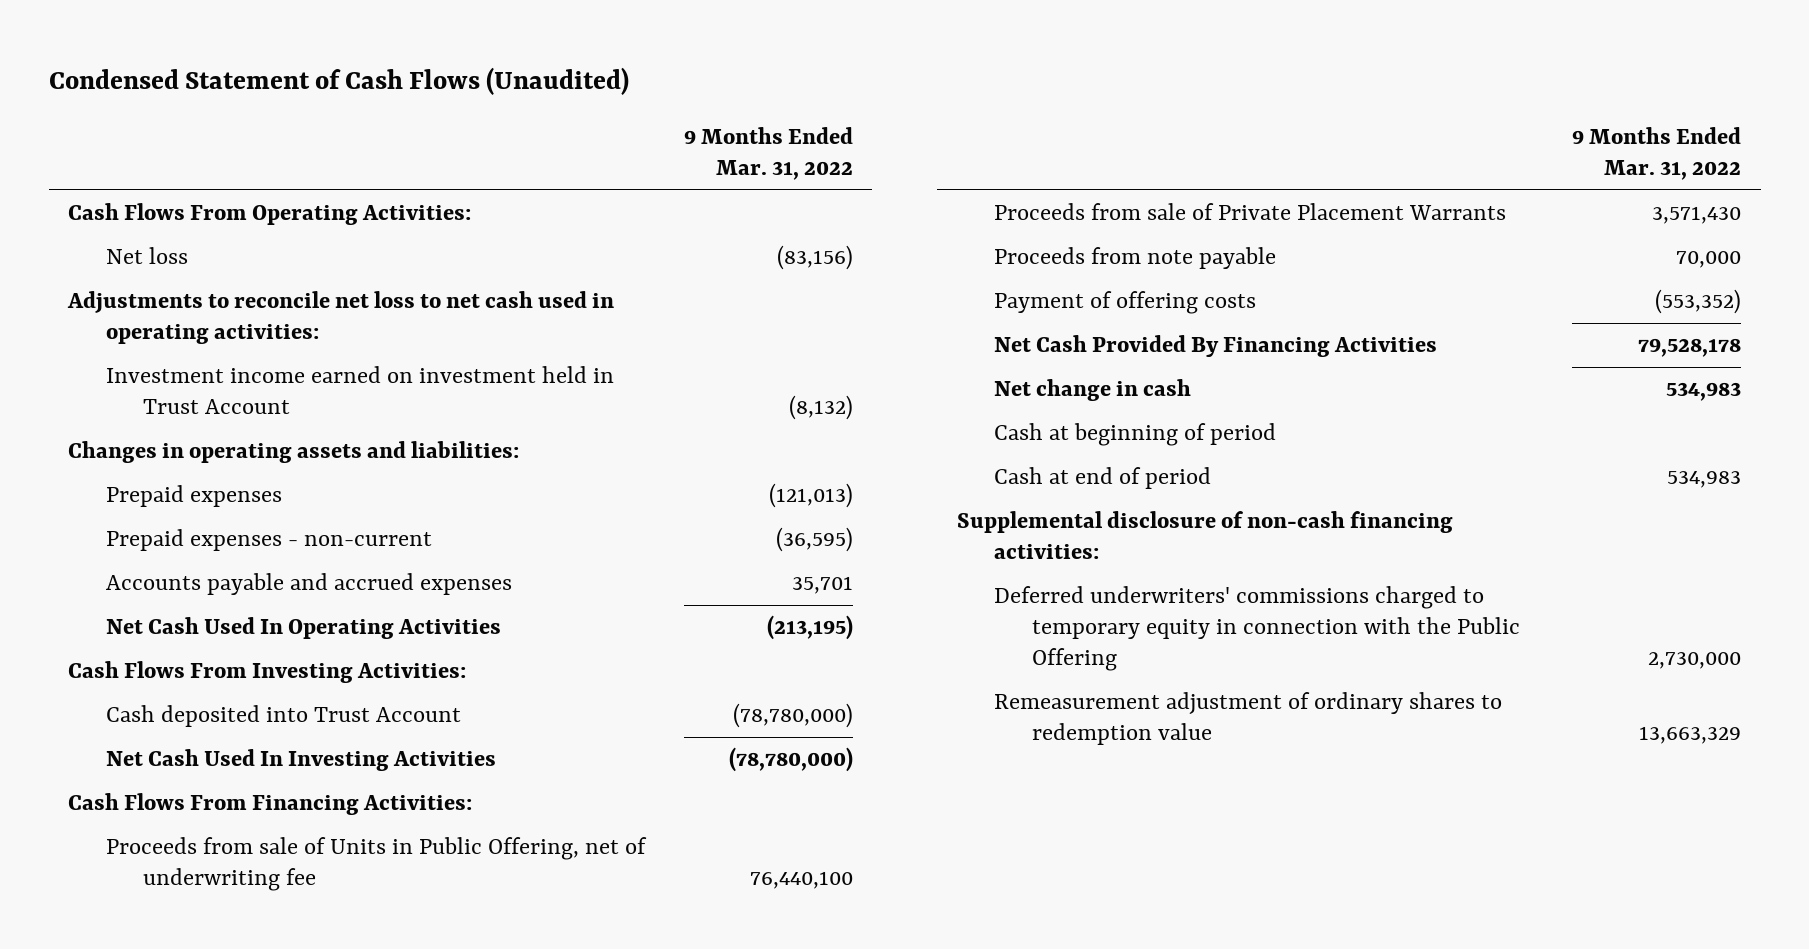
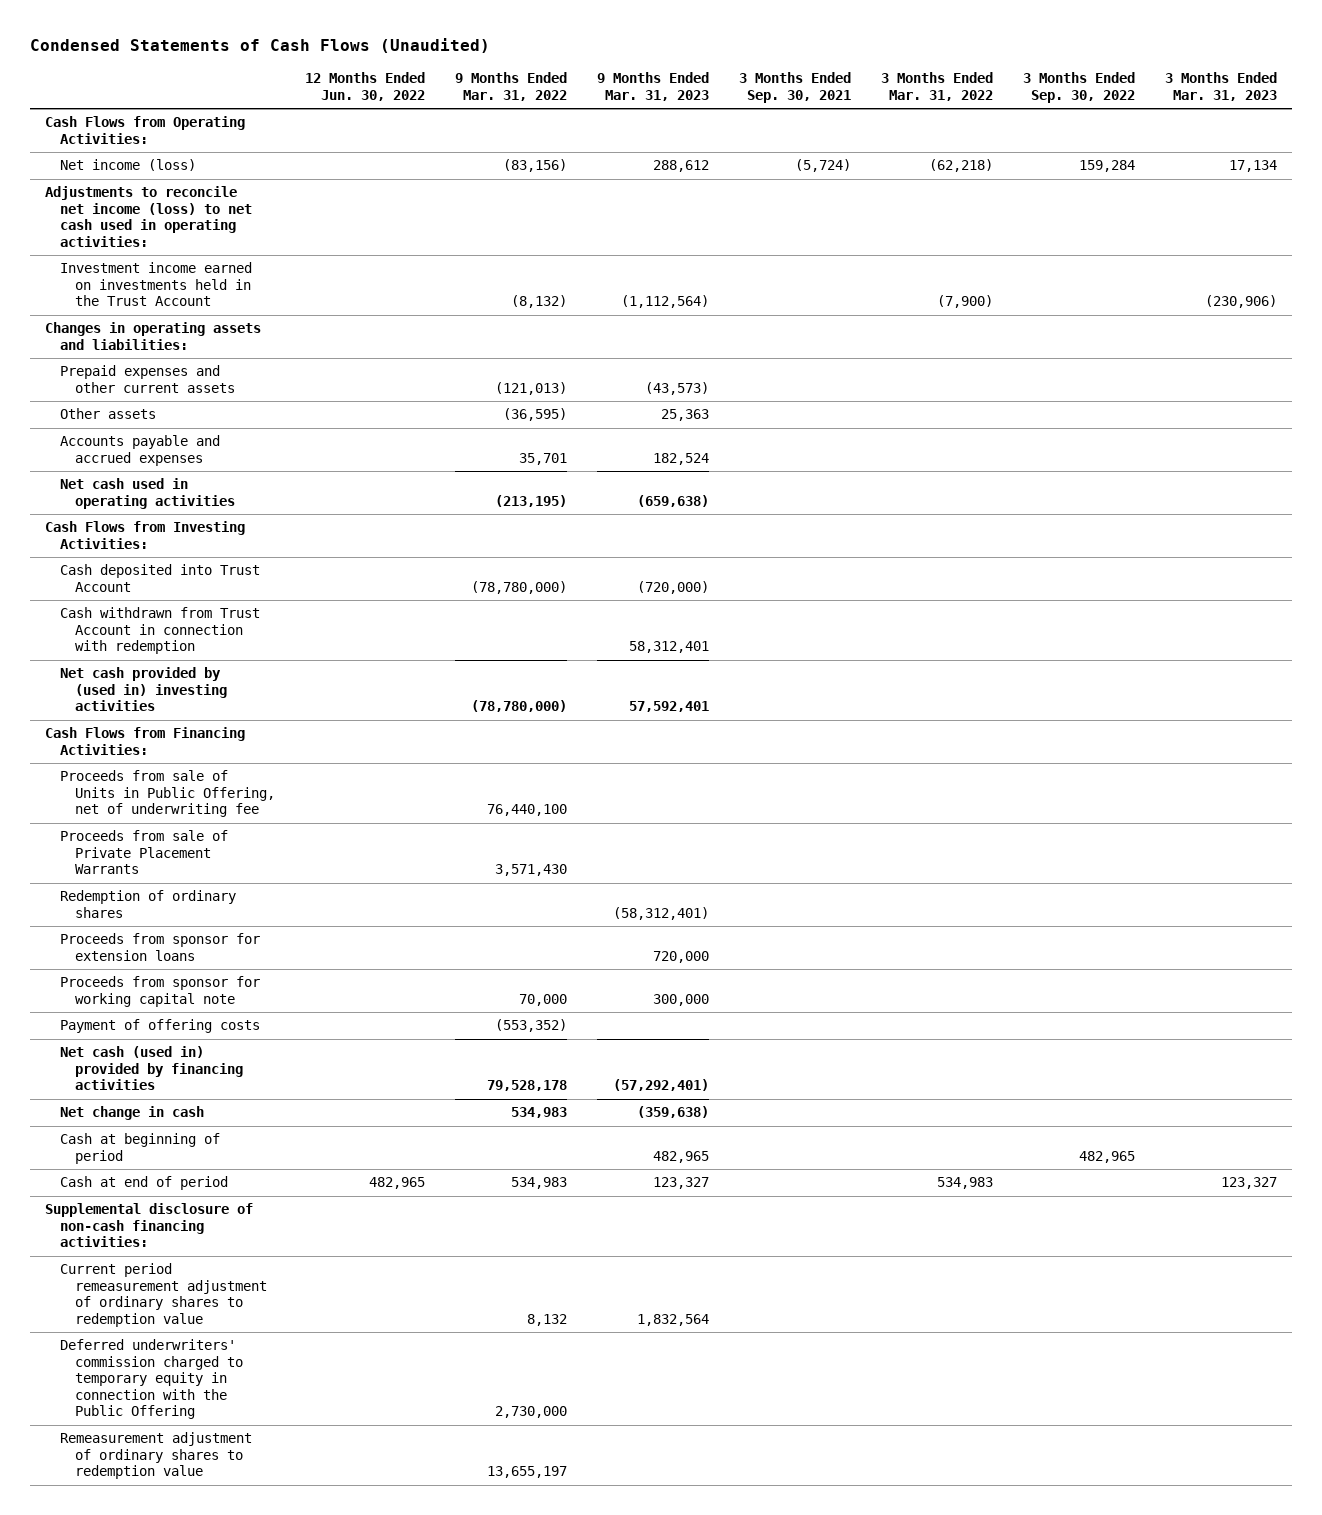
[48,66,629,95] Condensed Statement of Cash Flows (Unaudited) -> [30,38,491,54] Condensed Statements of Cash Flows (Unaudited)
none -> [305,72,426,101] 12 Months Ended Jun. 30, 2022
none -> [597,72,710,101] 9 Months Ended Mar. 31, 2023
none -> [739,72,852,103] 3 Months Ended Sep. 30, 2021
none -> [881,72,994,101] 3 Months Ended Mar. 31, 2022
none -> [1023,72,1136,103] 3 Months Ended Sep. 30, 2022
none -> [1165,72,1278,101] 3 Months Ended Mar. 31, 2023
[68,203,472,226] Cash Flows From Operating Activities: -> [45,116,246,144] Cash Flows from Operating Activities:
[105,247,188,265] Net loss -> [60,159,197,172] Net income (loss)
[67,291,615,345] Adjustments to reconcile net loss to net cash used in operating activities: -> [45,186,253,247] Adjustments to reconcile net income (loss) to net cash used in operating activities:
[105,366,614,415] Investment income earned on investment held in Trust Account -> [60,262,253,307] Investment income earned on investments held in the Trust Account
[105,485,282,508] Prepaid expenses -> [60,365,236,393] Prepaid expenses and other current assets
[105,529,432,552] Prepaid expenses - non-current -> [60,408,157,420] Other assets
[105,617,501,640] Net Cash Used In Operating Activities -> [60,478,236,509] Net cash used in operating activities
[68,661,467,684] Cash Flows From Investing Activities: -> [45,521,246,549] Cash Flows from Investing Activities:
none -> [60,607,261,655] Cash withdrawn from Trust Account in connection with redemption
[105,749,496,772] Net Cash Used In Investing Activities -> [60,667,228,712] Net cash provided by (used in) investing activities
[68,793,473,816] Cash Flows From Financing Activities: -> [45,727,246,755] Cash Flows from Financing Activities:
[994,247,1277,270] Proceeds from note payable -> none
none -> [60,890,237,918] Redemption of ordinary shares
none -> [60,933,261,961] Proceeds from sponsor for extension loans
none -> [60,976,261,1007] Proceeds from sponsor for working capital note
[994,335,1438,358] Net Cash Provided By Financing Activities -> [60,1046,244,1091] Net cash (used in) provided by financing activities
none -> [60,1263,268,1327] Current period remeasurement adjustment of ordinary shares to redemption value
[994,586,1520,672] Deferred underwriters' commissions charged to temporary equity in connection with the Public Offering -> [60,1339,244,1420] Deferred underwriters' commission charged to temporary equity in connection with the Public Offering
[1639,726,1742,745] 13,663,329 -> [487,1466,568,1479] 13,655,197

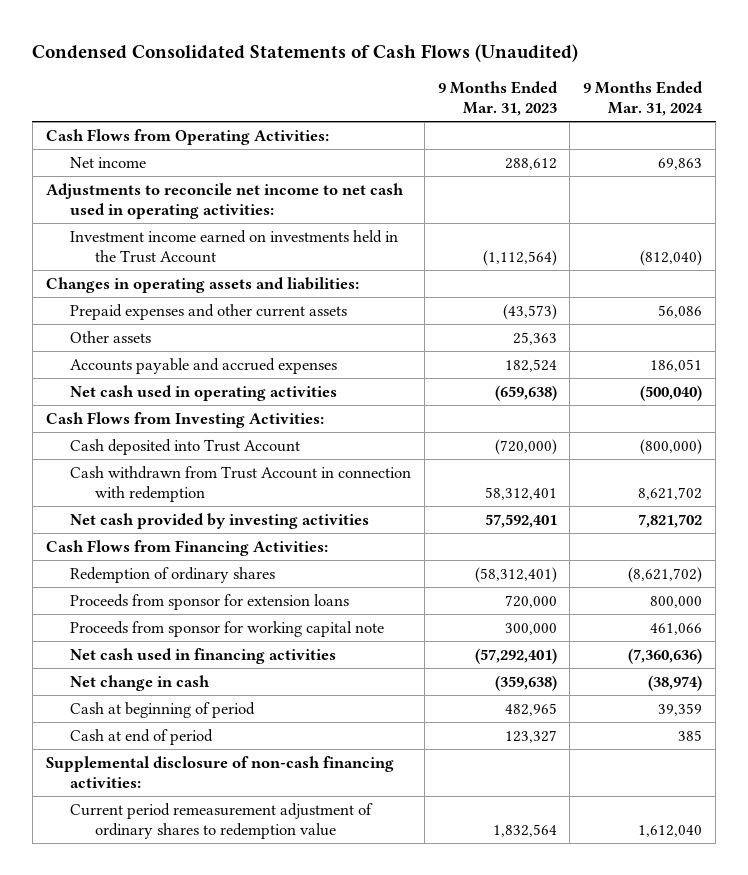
[30,38,491,54] Condensed Statements of Cash Flows (Unaudited) -> [32,43,579,62] Condensed Consolidated Statements of Cash Flows (Unaudited)
[305,72,426,101] 12 Months Ended Jun. 30, 2022 -> none
[455,72,568,101] 9 Months Ended Mar. 31, 2022 -> none
[739,72,852,103] 3 Months Ended Sep. 30, 2021 -> none
[881,72,994,101] 3 Months Ended Mar. 31, 2022 -> none
[1023,72,1136,103] 3 Months Ended Sep. 30, 2022 -> none
[1165,72,1278,101] 3 Months Ended Mar. 31, 2023 -> none
none -> [583,80,704,117] 9 Months Ended Mar. 31, 2024
[60,159,197,172] Net income (loss) -> [70,156,147,168] Net income
[45,186,253,247] Adjustments to reconcile net income (loss) to net cash used in operating activities: -> [45,182,404,220] Adjustments to reconcile net income to net cash used in operating activities:
[60,667,228,712] Net cash provided by (used in) investing activities -> [70,512,370,529] Net cash provided by investing activities
[60,770,276,818] Proceeds from sale of Units in Public Offering, net of underwriting fee -> none
[60,830,229,875] Proceeds from sale of Private Placement Warrants -> none
[60,1019,261,1034] Payment of offering costs -> none
[60,1046,244,1091] Net cash (used in) provided by financing activities -> [70,647,337,664] Net cash used in financing activities
[60,1339,244,1420] Deferred underwriters' commission charged to temporary equity in connection with the Public Offering -> none
[60,1432,253,1480] Remeasurement adjustment of ordinary shares to redemption value -> none

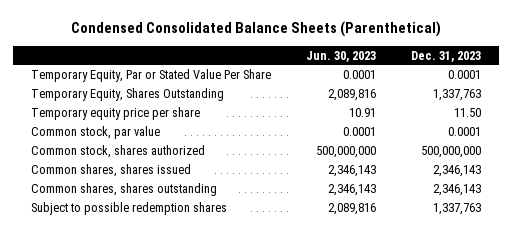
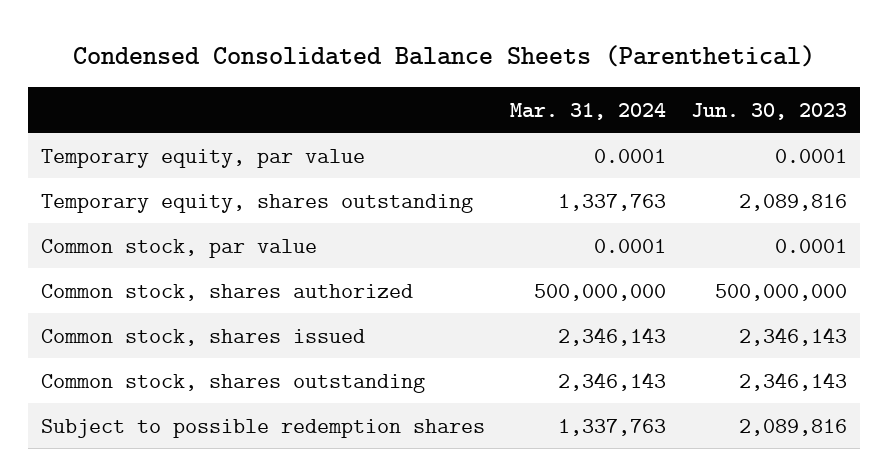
[411,50,482,62] Dec. 31, 2023 -> none
none -> [509,102,666,120] Mar. 31, 2024
[30,106,200,120] Temporary equity price per share -> none
[30,68,271,82] Temporary Equity, Par or Stated Value Per Share -> [40,148,365,168] Temporary equity, par value
[30,87,224,101] Temporary Equity, Shares Outstanding -> [40,193,473,213] Temporary equity, shares outstanding
[30,163,191,177] Common shares, shares issued -> [40,328,365,346] Common stock, shares issued
[30,182,217,196] Common shares, shares outstanding -> [40,373,425,393] Common stock, shares outstanding

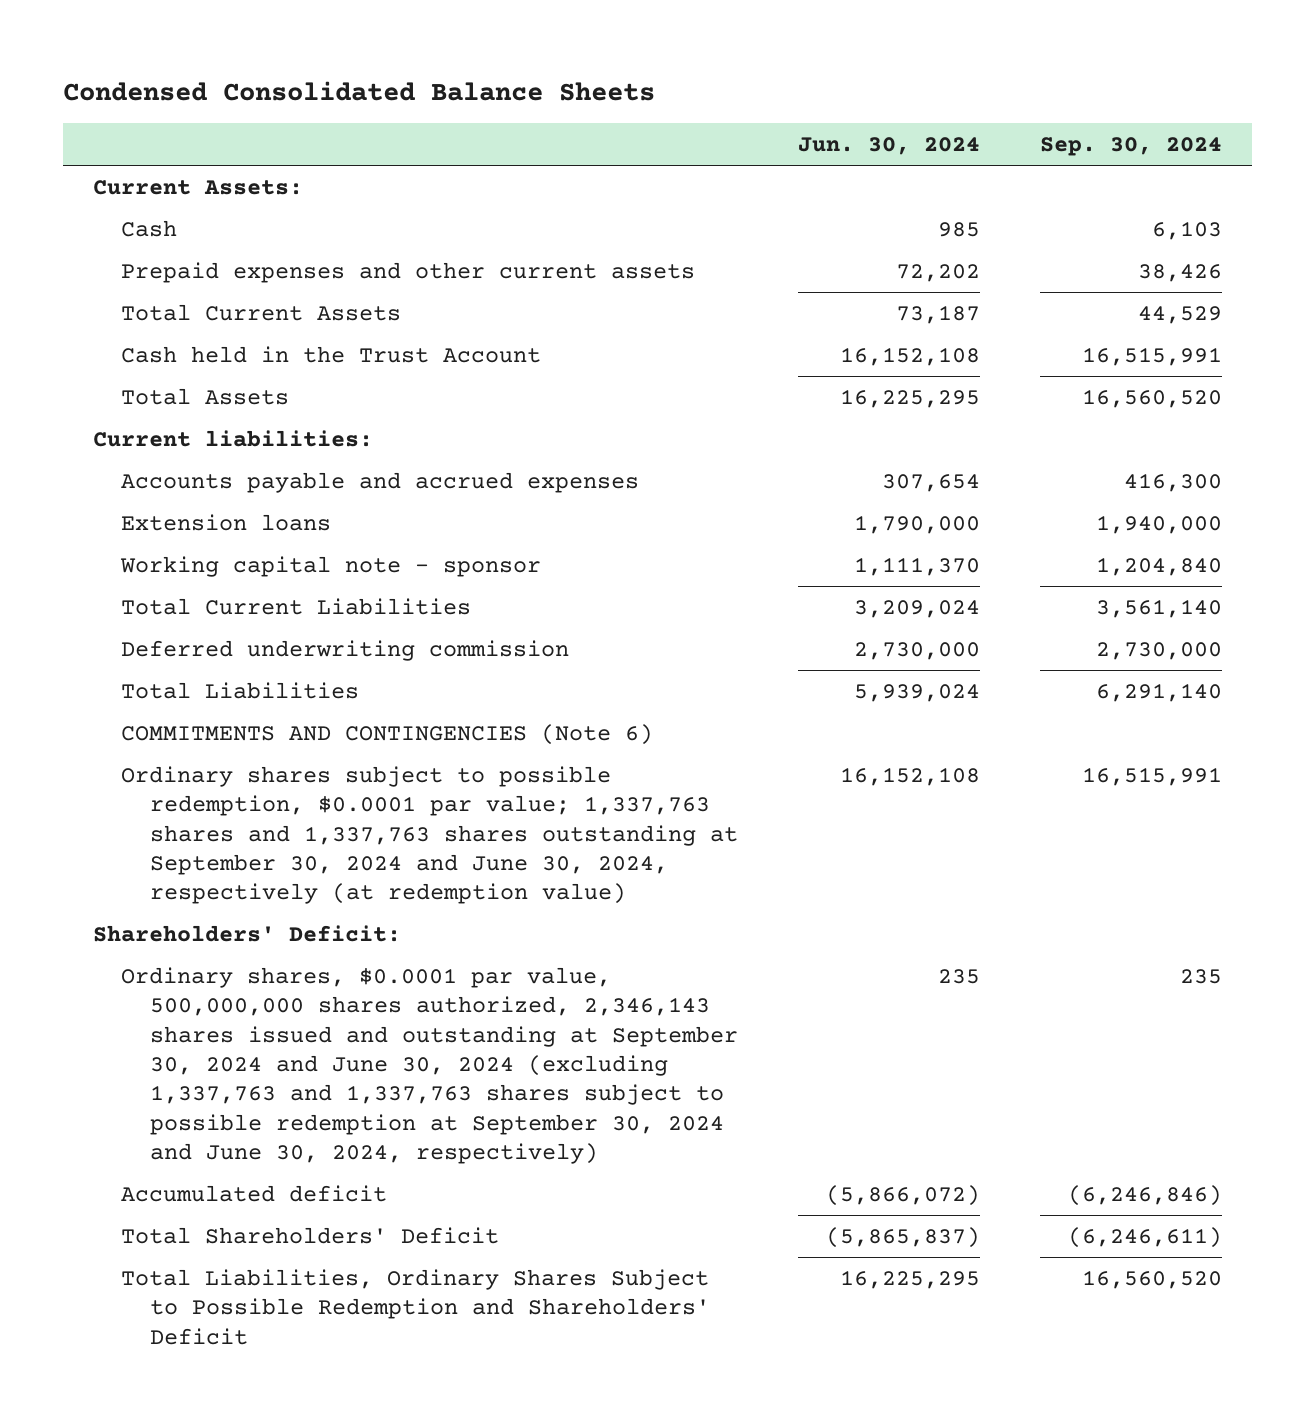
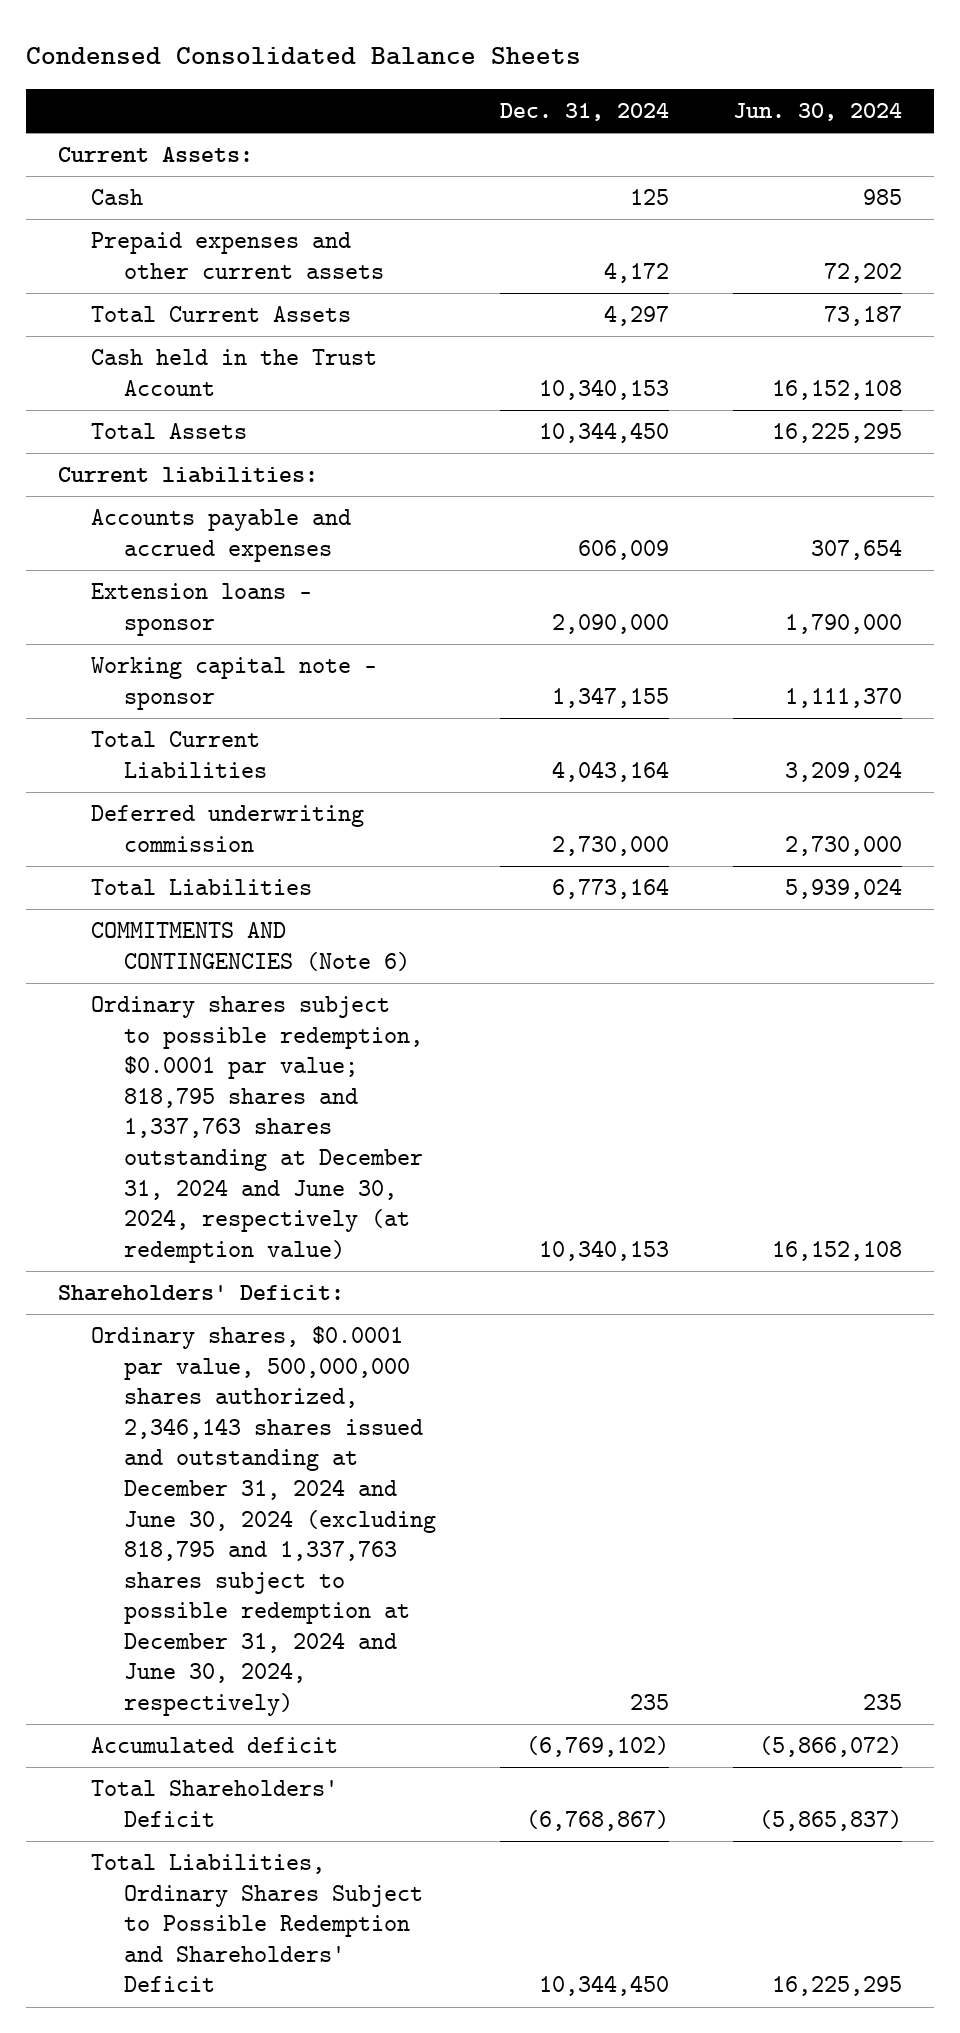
[1039,137,1222,157] Sep. 30, 2024 -> none
none -> [499,103,669,122] Dec. 31, 2024
[121,513,332,531] Extension loans -> [91,583,313,636] Extension loans - sponsor
[121,765,739,905] Ordinary shares subject to possible redemption, $0.0001 par value; 1,337,763 shares and 1,337,763 shares outstanding at September 30, 2024 and June 30, 2024, respectively (at redemption value) -> [91,996,424,1263] Ordinary shares subject to possible redemption, $0.0001 par value; 818,795 shares and 1,337,763 shares outstanding at December 31, 2024 and June 30, 2024, respectively (at redemption value)
[121,966,739,1165] Ordinary shares, $0.0001 par value, 500,000,000 shares authorized, 2,346,143 shares issued and outstanding at September 30, 2024 and June 30, 2024 (excluding 1,337,763 and 1,337,763 shares subject to possible redemption at September 30, 2024 and June 30, 2024, respectively) -> [91,1326,437,1716] Ordinary shares, $0.0001 par value, 500,000,000 shares authorized, 2,346,143 shares issued and outstanding at December 31, 2024 and June 30, 2024 (excluding 818,795 and 1,337,763 shares subject to possible redemption at December 31, 2024 and June 30, 2024, respectively)

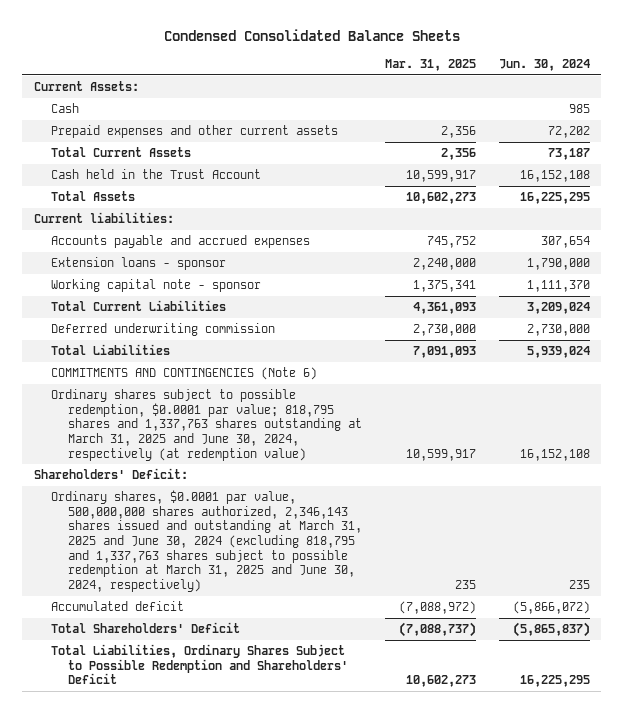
[499,103,669,122] Dec. 31, 2024 -> none
none -> [385,59,477,72] Mar. 31, 2025
[91,996,424,1263] Ordinary shares subject to possible redemption, $0.0001 par value; 818,795 shares and 1,337,763 shares outstanding at December 31, 2024 and June 30, 2024, respectively (at redemption value) -> [51,389,363,461] Ordinary shares subject to possible redemption, $0.0001 par value; 818,795 shares and 1,337,763 shares outstanding at March 31, 2025 and June 30, 2024, respectively (at redemption value)
[91,1326,437,1716] Ordinary shares, $0.0001 par value, 500,000,000 shares authorized, 2,346,143 shares issued and outstanding at December 31, 2024 and June 30, 2024 (excluding 818,795 and 1,337,763 shares subject to possible redemption at December 31, 2024 and June 30, 2024, respectively) -> [51,490,363,592] Ordinary shares, $0.0001 par value, 500,000,000 shares authorized, 2,346,143 shares issued and outstanding at March 31, 2025 and June 30, 2024 (excluding 818,795 and 1,337,763 shares subject to possible redemption at March 31, 2025 and June 30, 2024, respectively)

